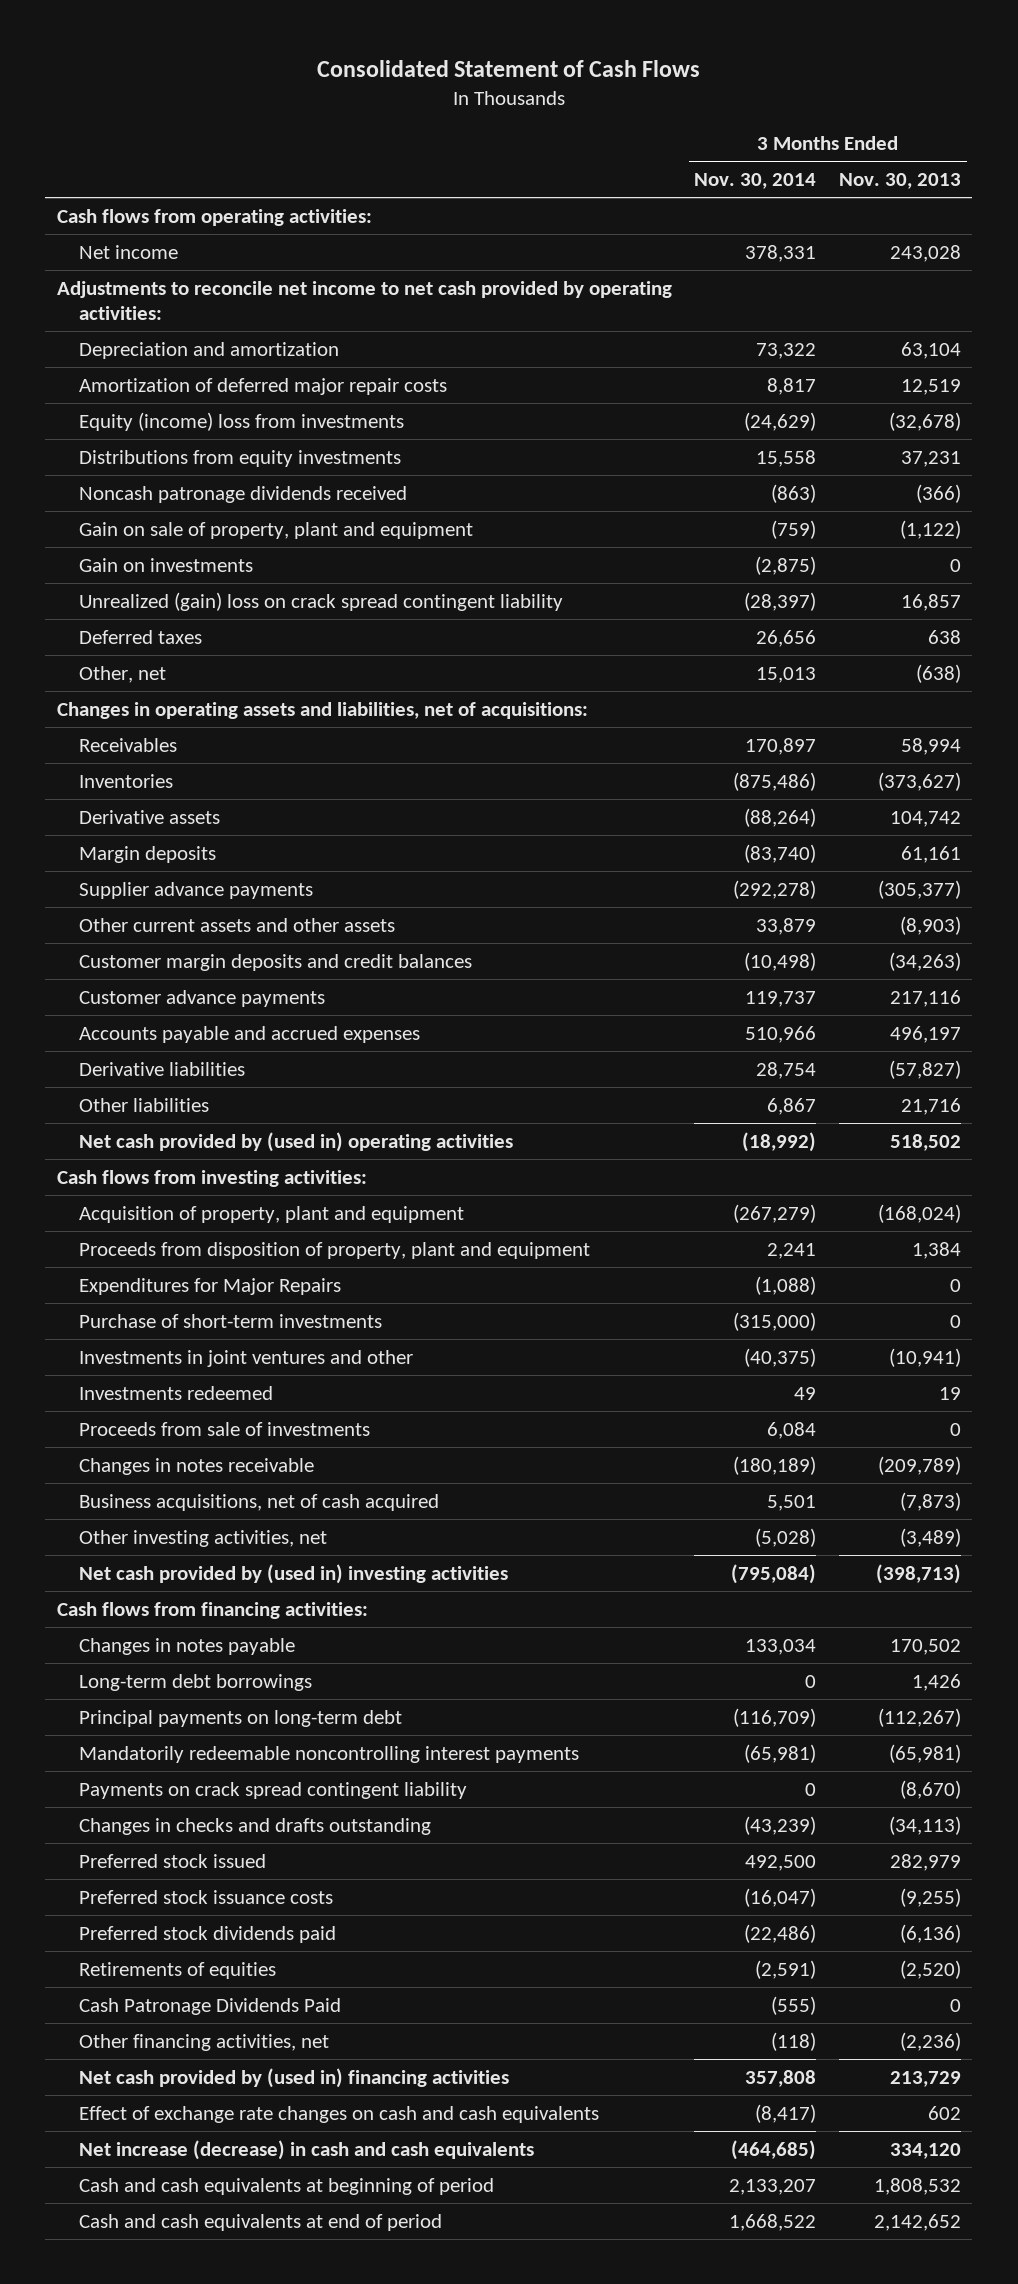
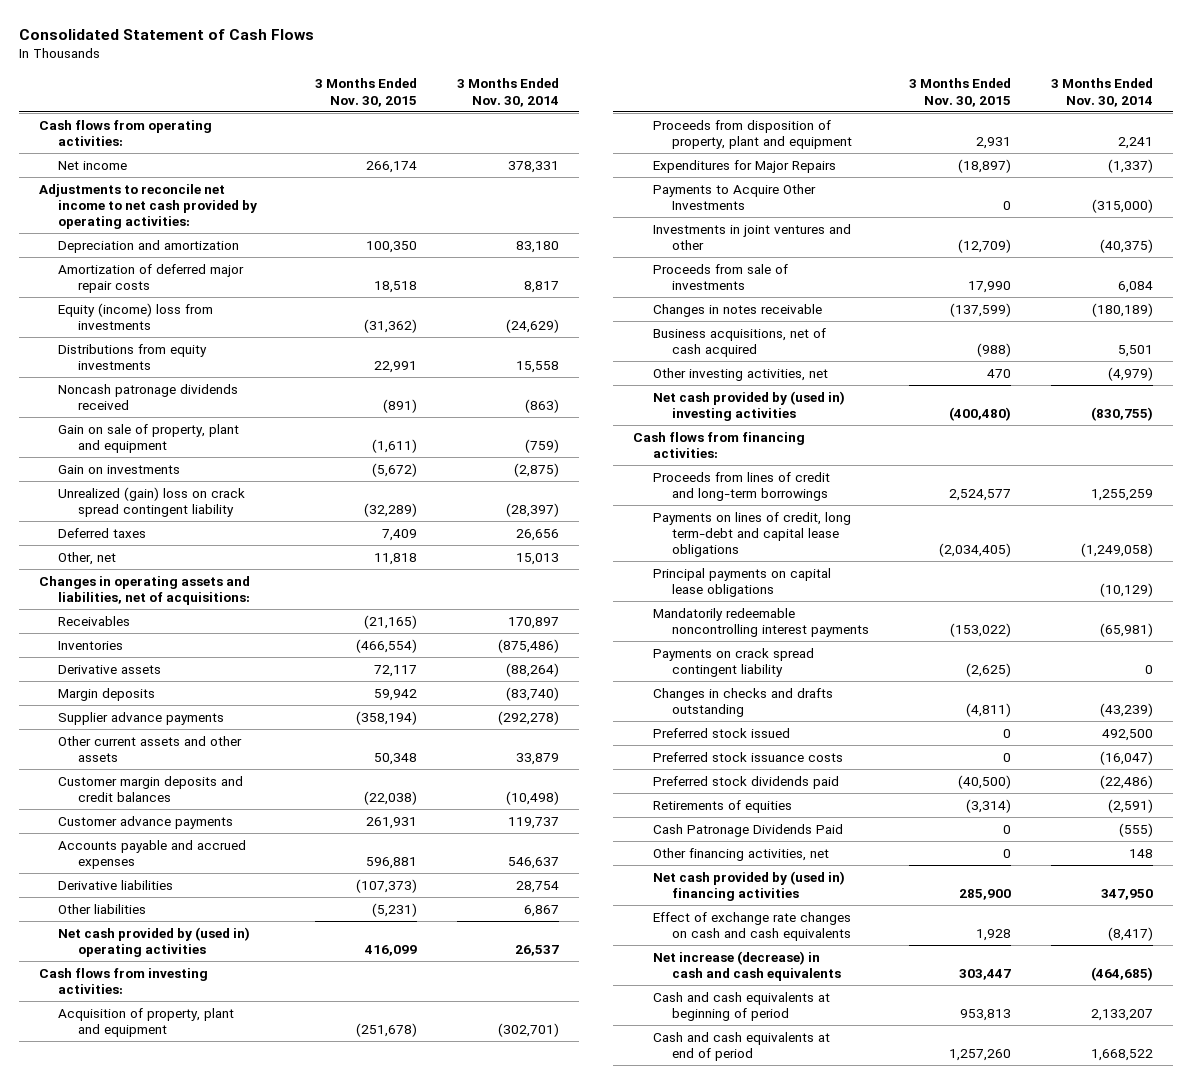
[839,173,962,190] Nov. 30, 2013 -> none
none -> [315,78,418,107] 3 Months Ended Nov. 30, 2015
[756,342,817,359] 73,322 -> [516,240,560,253] 83,180
[745,1025,817,1043] 510,966 -> [508,857,560,870] 546,637
[742,1131,817,1152] (18,992) -> [515,945,560,957] 26,537
[733,1203,817,1223] (267,279) -> [498,1023,560,1038] (302,701)
[755,1275,817,1295] (1,088) -> [1108,158,1154,173] (1,337)
[79,1313,383,1328] Purchase of short-term investments -> [652,183,816,211] Payments to Acquire Other Investments
[79,1385,274,1400] Investments redeemed -> none
[755,1527,817,1547] (5,028) -> [1108,366,1154,381] (4,979)
[731,1563,817,1584] (795,084) -> [1091,407,1154,422] (830,755)
[79,1637,296,1655] Changes in notes payable -> none
[79,1673,313,1691] Long-term debt borrowings -> none
[79,1709,403,1727] Principal payments on long-term debt -> none
none -> [652,471,830,502] Proceeds from lines of credit and long-term borrowings
none -> [652,511,851,558] Payments on lines of credit, long term-debt and capital lease obligations
none -> [652,567,831,598] Principal payments on capital lease obligations
[771,2031,817,2051] (118) -> [1129,848,1154,858] 148
[745,2069,817,2087] 357,808 -> [1101,889,1154,901] 347,950

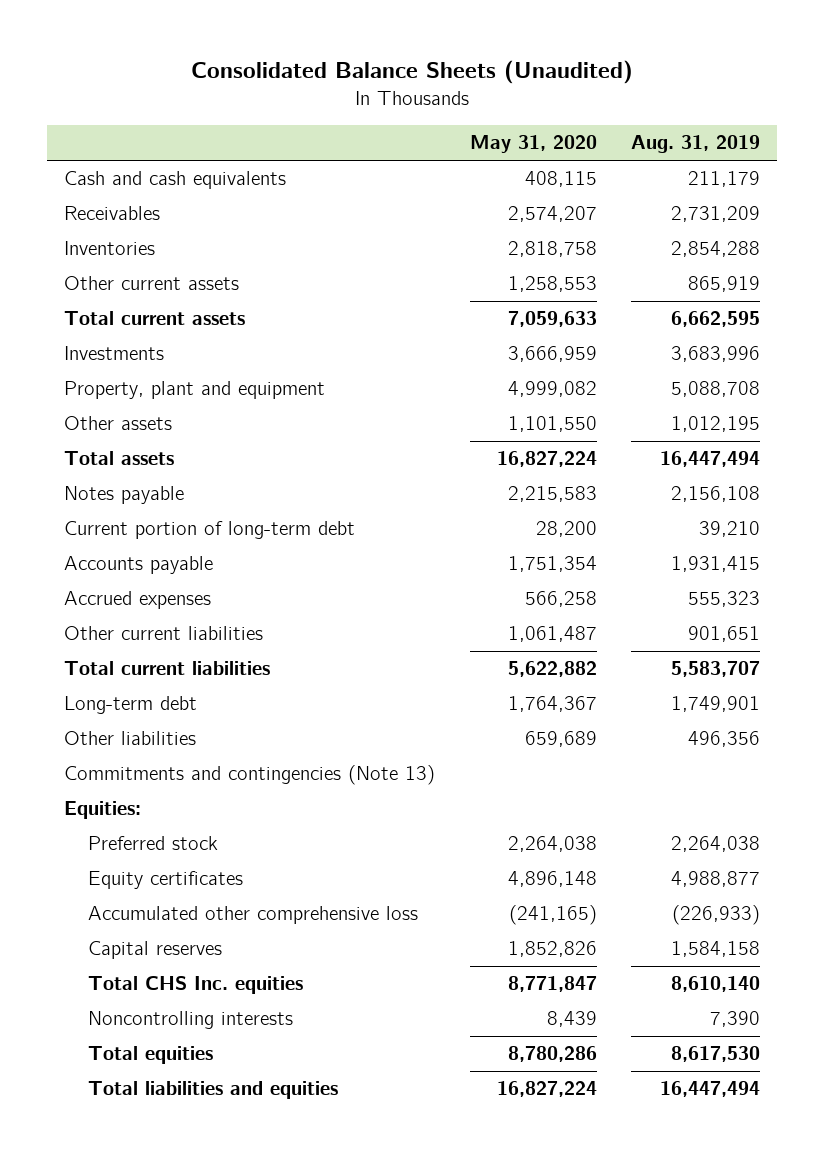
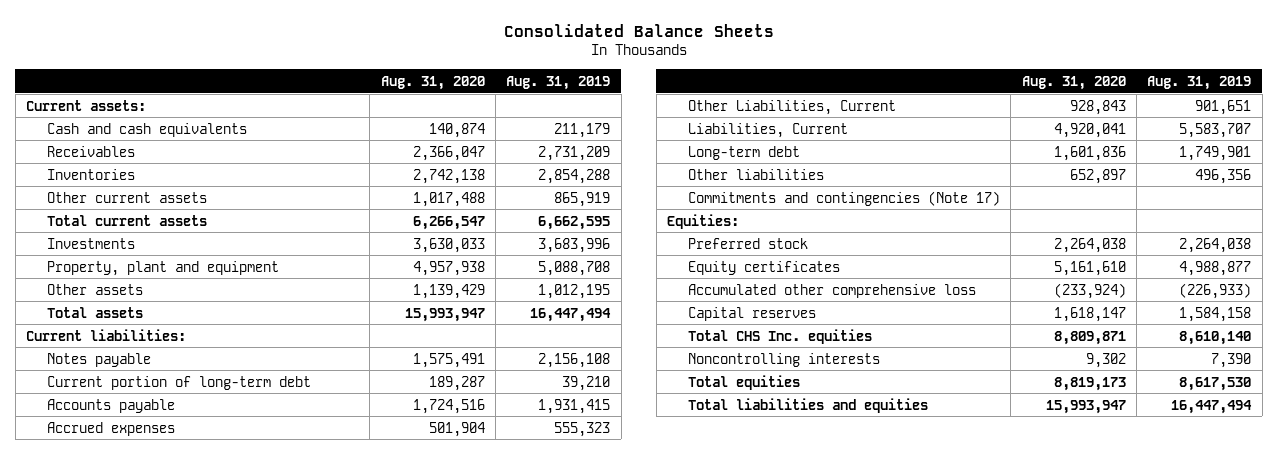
[191,60,634,85] Consolidated Balance Sheets (Unaudited) -> [503,23,774,37] Consolidated Balance Sheets
[469,135,597,154] May 31, 2020 -> none
none -> [380,75,485,90] Aug. 31, 2020
none -> [26,99,147,111] Current assets:
none -> [26,328,187,341] Current liabilities:
[64,626,264,641] Other current liabilities -> [687,99,896,115] Other Liabilities, Current
[64,661,271,676] Total current liabilities -> [687,122,848,138] Liabilities, Current
[64,765,436,786] Commitments and contingencies (Note 13) -> [687,190,1000,206] Commitments and contingencies (Note 17)

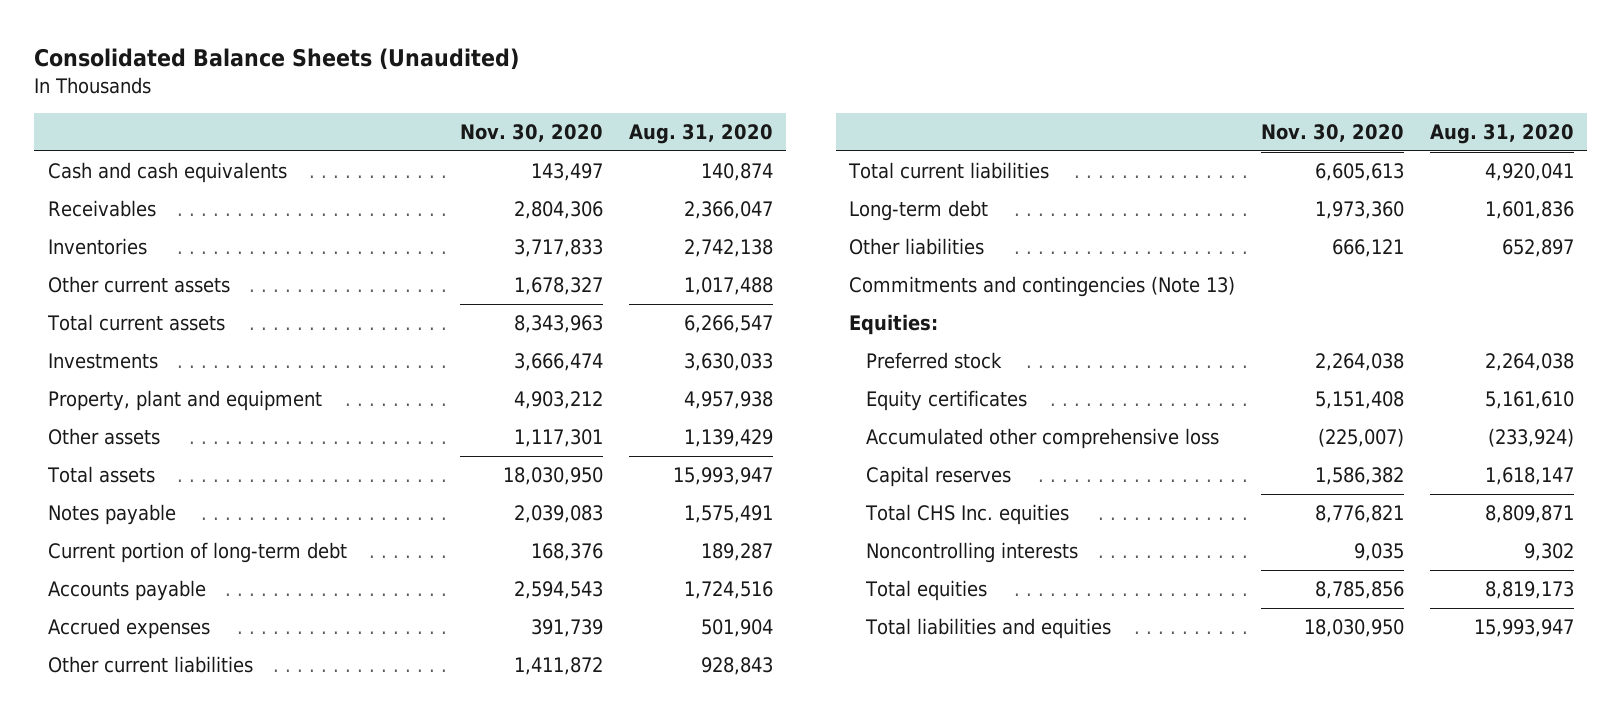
[503,23,774,37] Consolidated Balance Sheets -> [34,47,520,70] Consolidated Balance Sheets (Unaudited)
[506,75,611,90] Aug. 31, 2019 -> none
none -> [459,124,603,143] Nov. 30, 2020
[26,99,147,111] Current assets: -> none
[26,328,187,341] Current liabilities: -> none
[687,99,896,115] Other Liabilities, Current -> [47,656,253,674] Other current liabilities
[687,122,848,138] Liabilities, Current -> [847,162,1049,180] Total current liabilities
[687,190,1000,206] Commitments and contingencies (Note 17) -> [848,276,1235,298] Commitments and contingencies (Note 13)

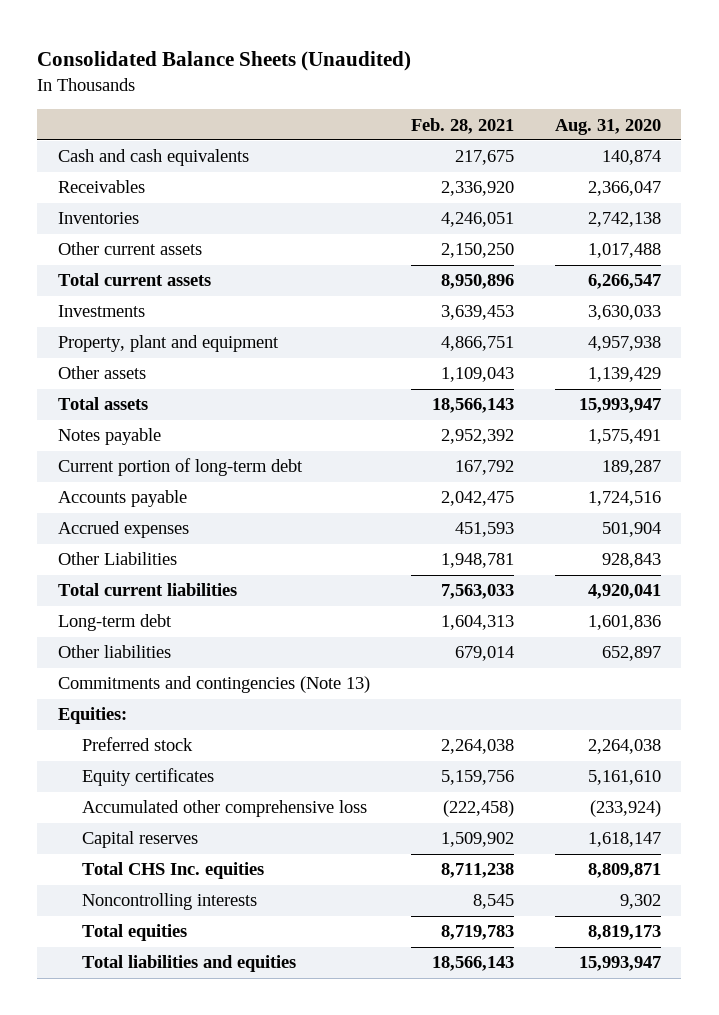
[459,124,603,143] Nov. 30, 2020 -> none
none -> [410,117,514,134] Feb. 28, 2021
[47,656,253,674] Other current liabilities -> [57,552,177,566] Other Liabilities

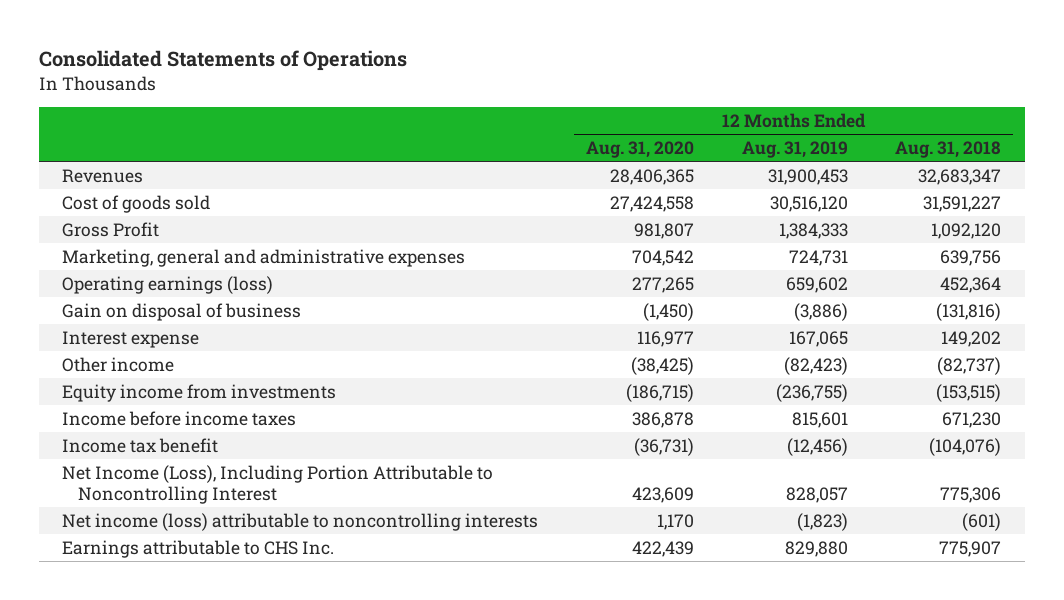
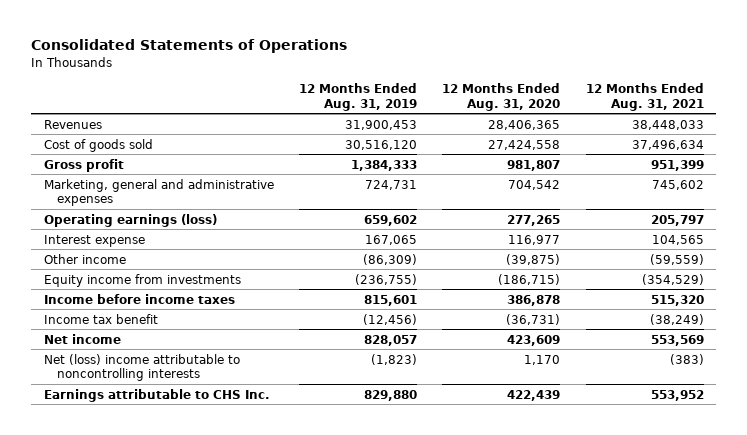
[895,140,1002,158] Aug. 31, 2018 -> none
none -> [585,83,704,111] 12 Months Ended Aug. 31, 2021
[62,221,160,237] Gross Profit -> [43,158,124,172] Gross profit
[62,302,302,321] Gain on disposal of business -> none
[631,356,695,375] (38,425) -> [506,253,561,265] (39,875)
[783,356,848,375] (82,423) -> [363,253,418,265] (86,309)
[62,464,494,504] Net Income (Loss), Including Portion Attributable to Noncontrolling Interest -> [43,333,121,344] Net income
[62,512,539,531] Net income (loss) attributable to noncontrolling interests -> [43,353,240,381] Net (loss) income attributable to noncontrolling interests

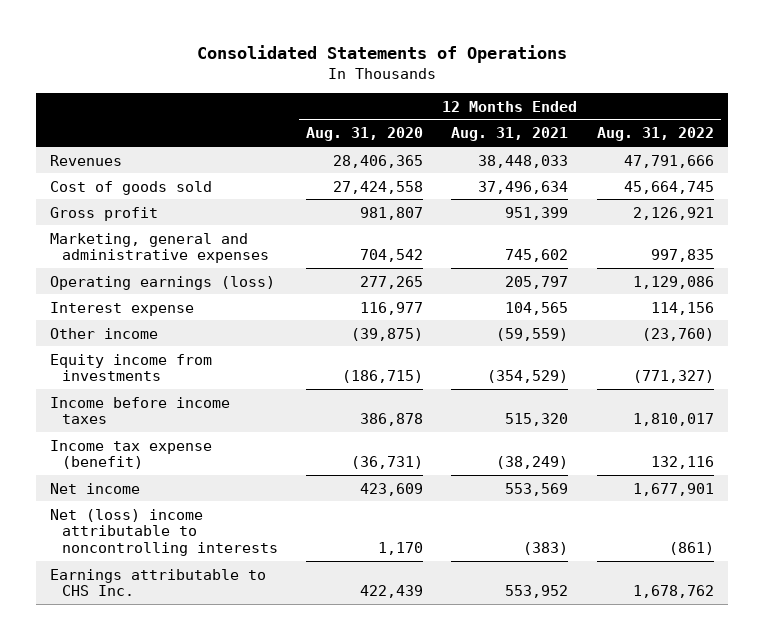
[299,83,418,111] 12 Months Ended Aug. 31, 2019 -> none
none -> [596,127,714,142] Aug. 31, 2022
[43,313,158,324] Income tax benefit -> [50,439,213,470] Income tax expense (benefit)

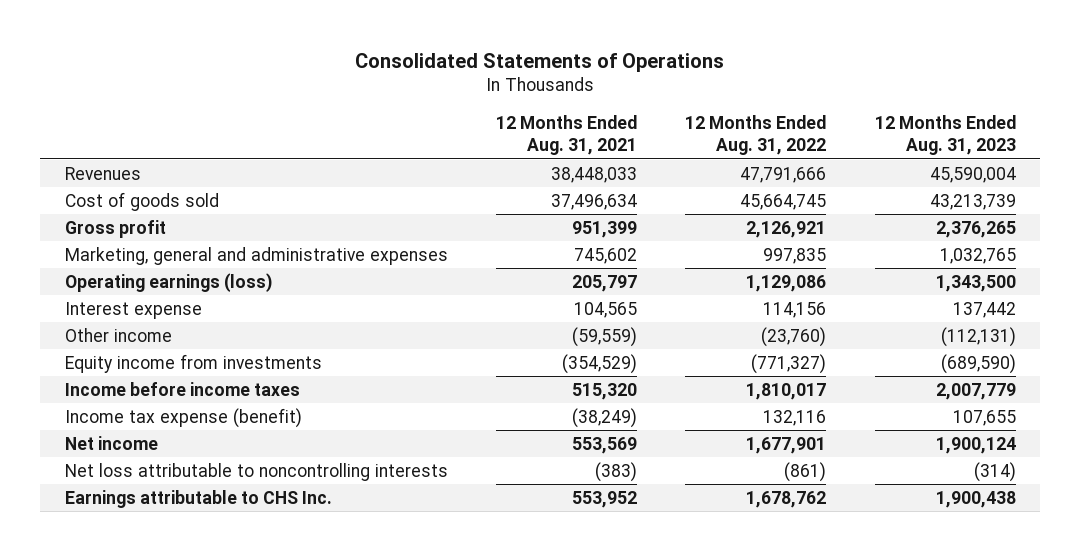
[306,127,424,142] Aug. 31, 2020 -> none
none -> [874,114,1016,156] 12 Months Ended Aug. 31, 2023
[50,508,279,557] Net (loss) income attributable to noncontrolling interests -> [64,462,448,481] Net loss attributable to noncontrolling interests

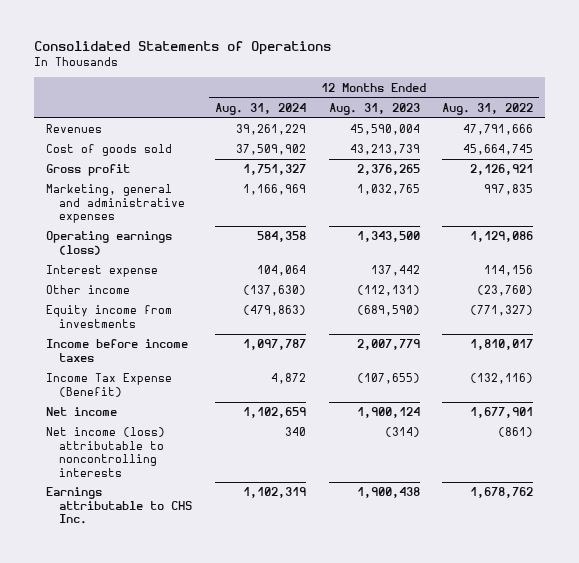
[495,114,637,156] 12 Months Ended Aug. 31, 2021 -> none
none -> [214,102,306,115] Aug. 31, 2024
[64,407,302,428] Income tax expense (benefit) -> [45,373,172,397] Income Tax Expense (Benefit)
[763,409,827,426] 132,116 -> [470,373,534,385] (132,116)
[952,409,1016,426] 107,655 -> [356,373,420,385] (107,655)
[64,462,448,481] Net loss attributable to noncontrolling interests -> [45,427,165,477] Net income (loss) attributable to noncontrolling interests

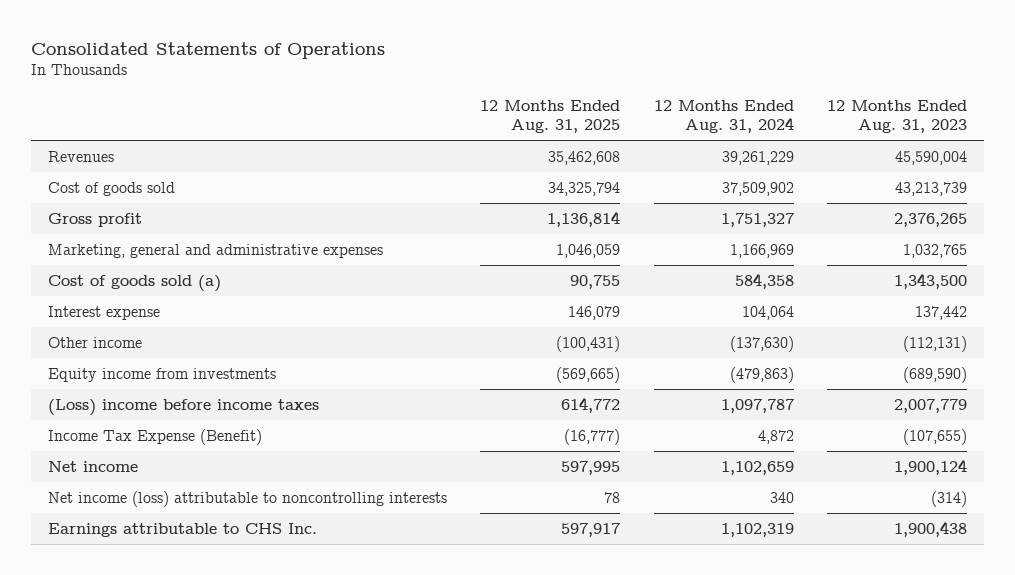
[442,102,534,115] Aug. 31, 2022 -> none
none -> [480,100,621,134] 12 Months Ended Aug. 31, 2025
[45,231,172,255] Operating earnings (loss) -> [47,274,221,292] Cost of goods sold (a)
[45,339,188,362] Income before income taxes -> [47,398,319,416] (Loss) income before income taxes

